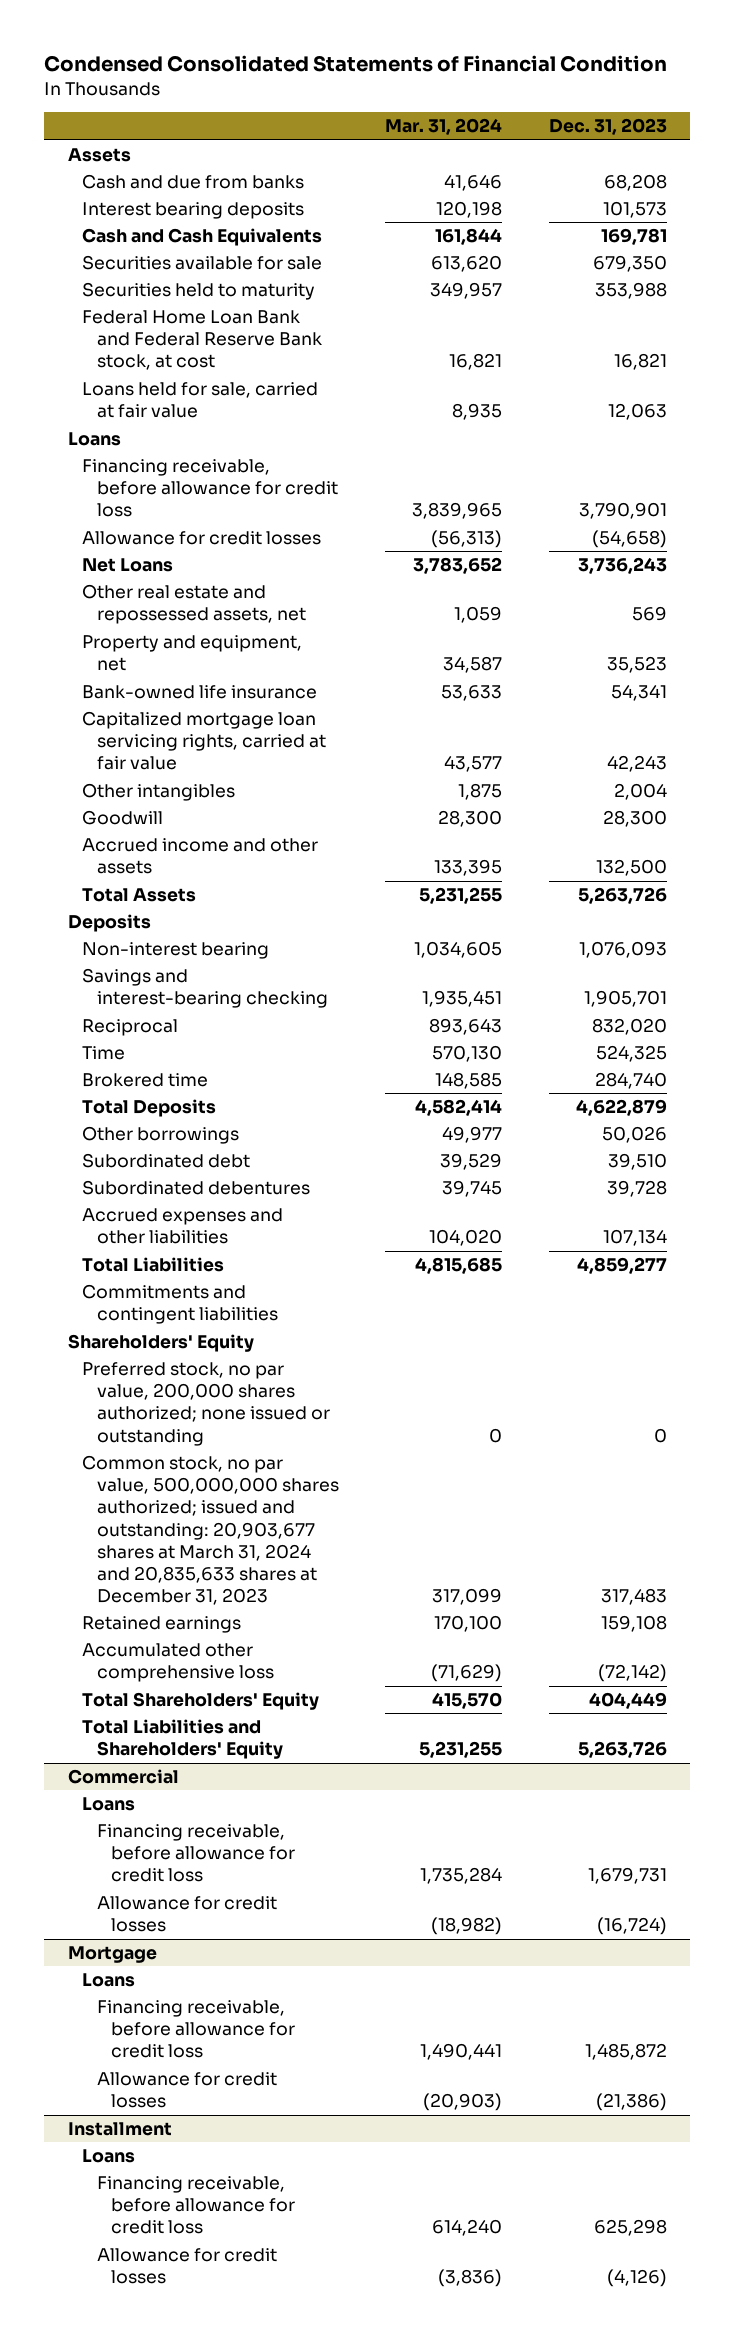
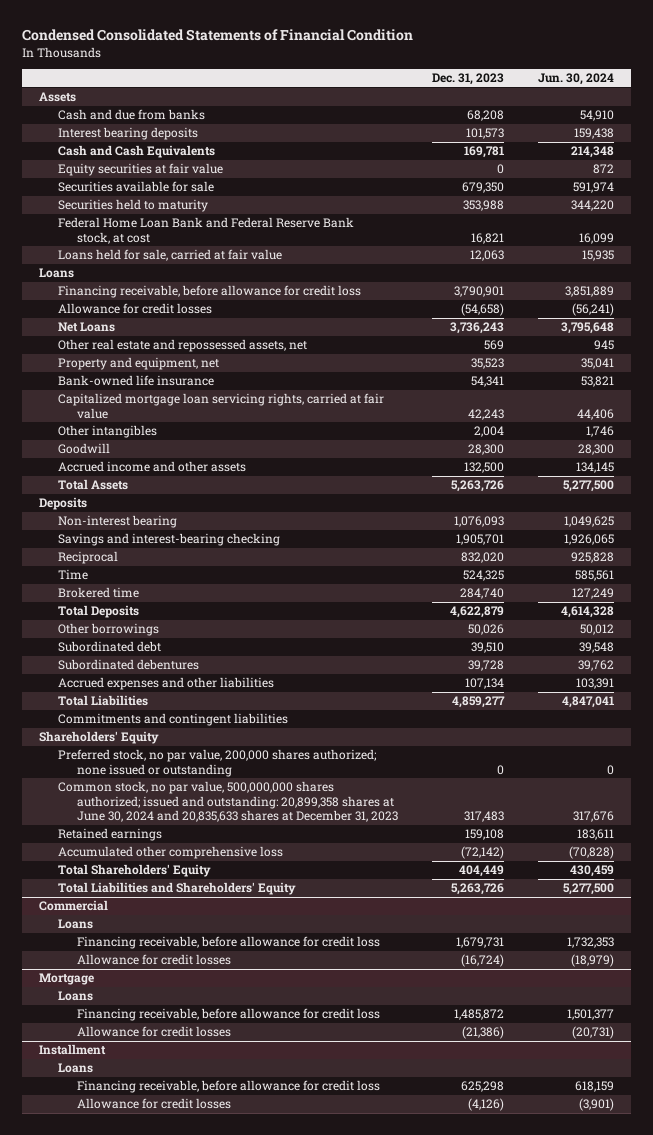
[385,118,503,136] Mar. 31, 2024 -> none
none -> [538,73,615,86] Jun. 30, 2024
none -> [57,163,223,177] Equity securities at fair value
[82,1455,339,1606] Common stock, no par value, 500,000,000 shares authorized; issued and outstanding: 20,903,677 shares at March 31, 2024 and 20,835,633 shares at December 31, 2023 -> [57,781,399,823] Common stock, no par value, 500,000,000 shares authorized; issued and outstanding: 20,899,358 shares at June 30, 2024 and 20,835,633 shares at December 31, 2023

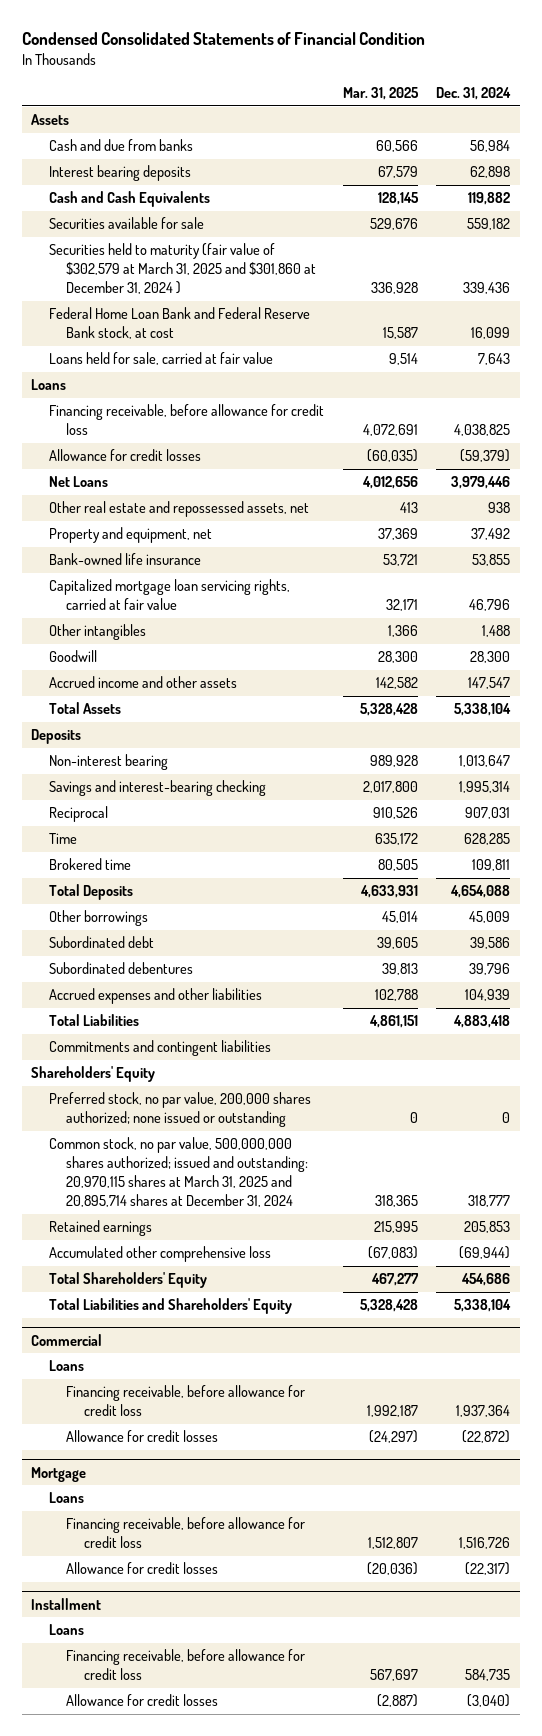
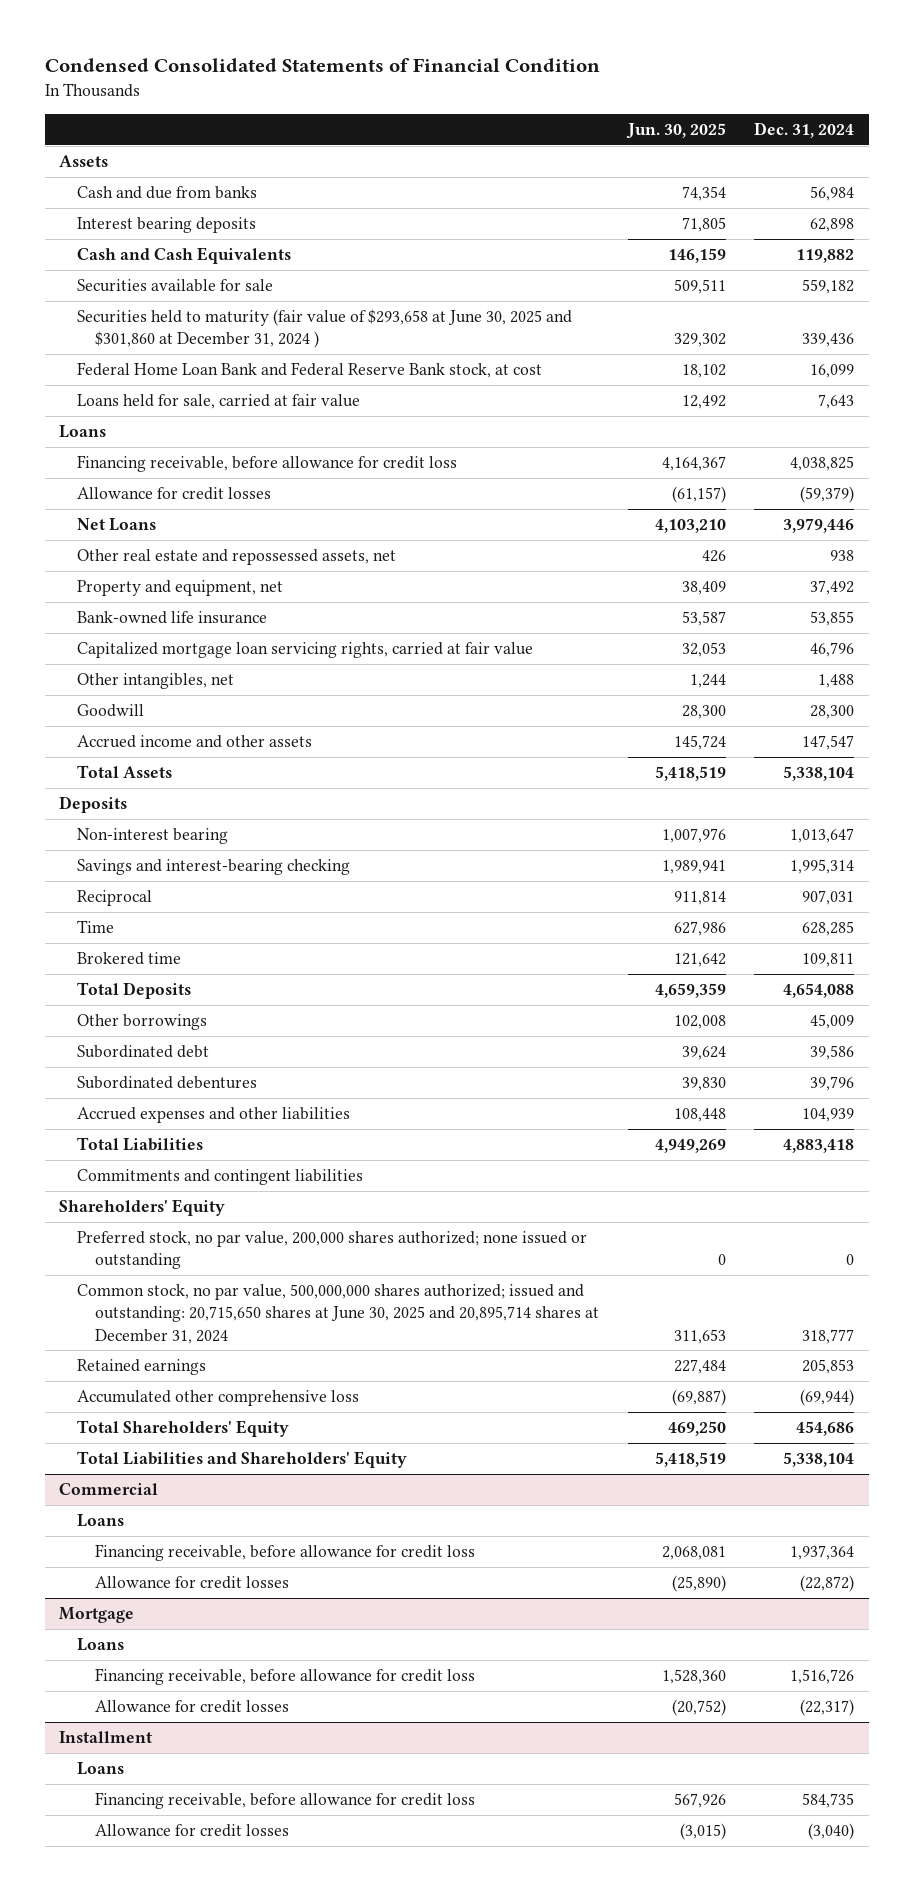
[342,86,419,100] Mar. 31, 2025 -> none
none -> [625,123,726,140] Jun. 30, 2025
[48,243,317,295] Securities held to maturity (fair value of $302,579 at March 31, 2025 and $301,860 at December 31, 2024 ) -> [77,309,573,349] Securities held to maturity (fair value of $293,658 at June 30, 2025 and $301,860 at December 31, 2024 )
[48,624,146,641] Other intangibles -> [77,673,235,690] Other intangibles, net
[48,1137,309,1208] Common stock, no par value, 500,000,000 shares authorized; issued and outstanding: 20,970,115 shares at March 31, 2025 and 20,895,714 shares at December 31, 2024 -> [77,1284,600,1344] Common stock, no par value, 500,000,000 shares authorized; issued and outstanding: 20,715,650 shares at June 30, 2025 and 20,895,714 shares at December 31, 2024

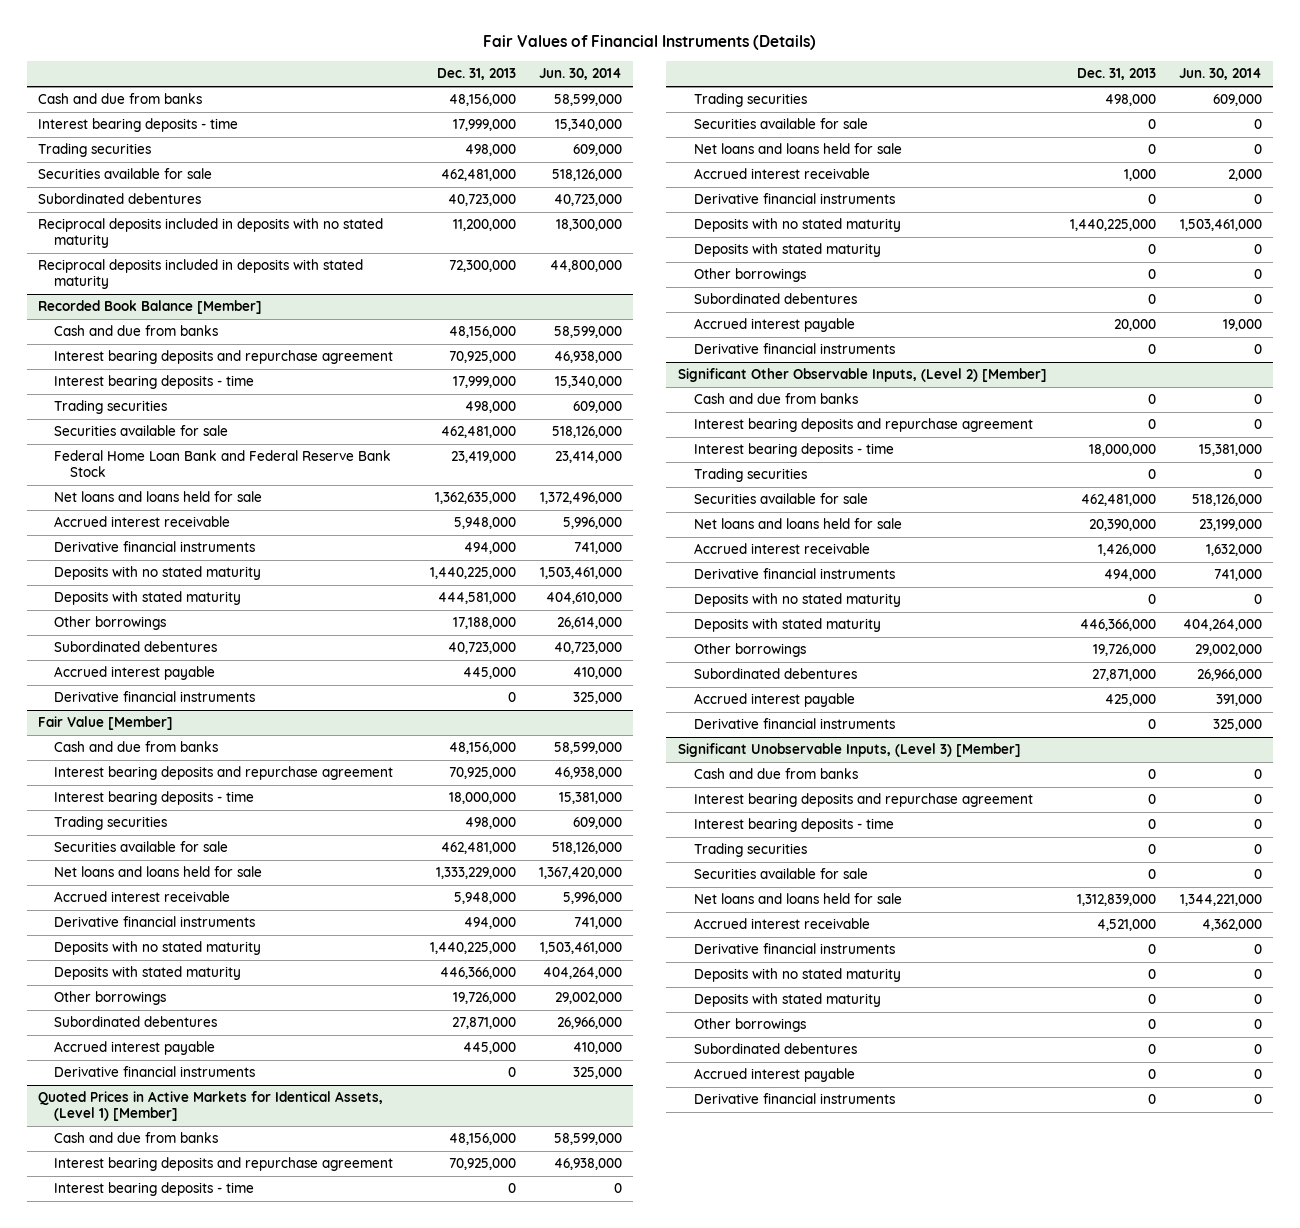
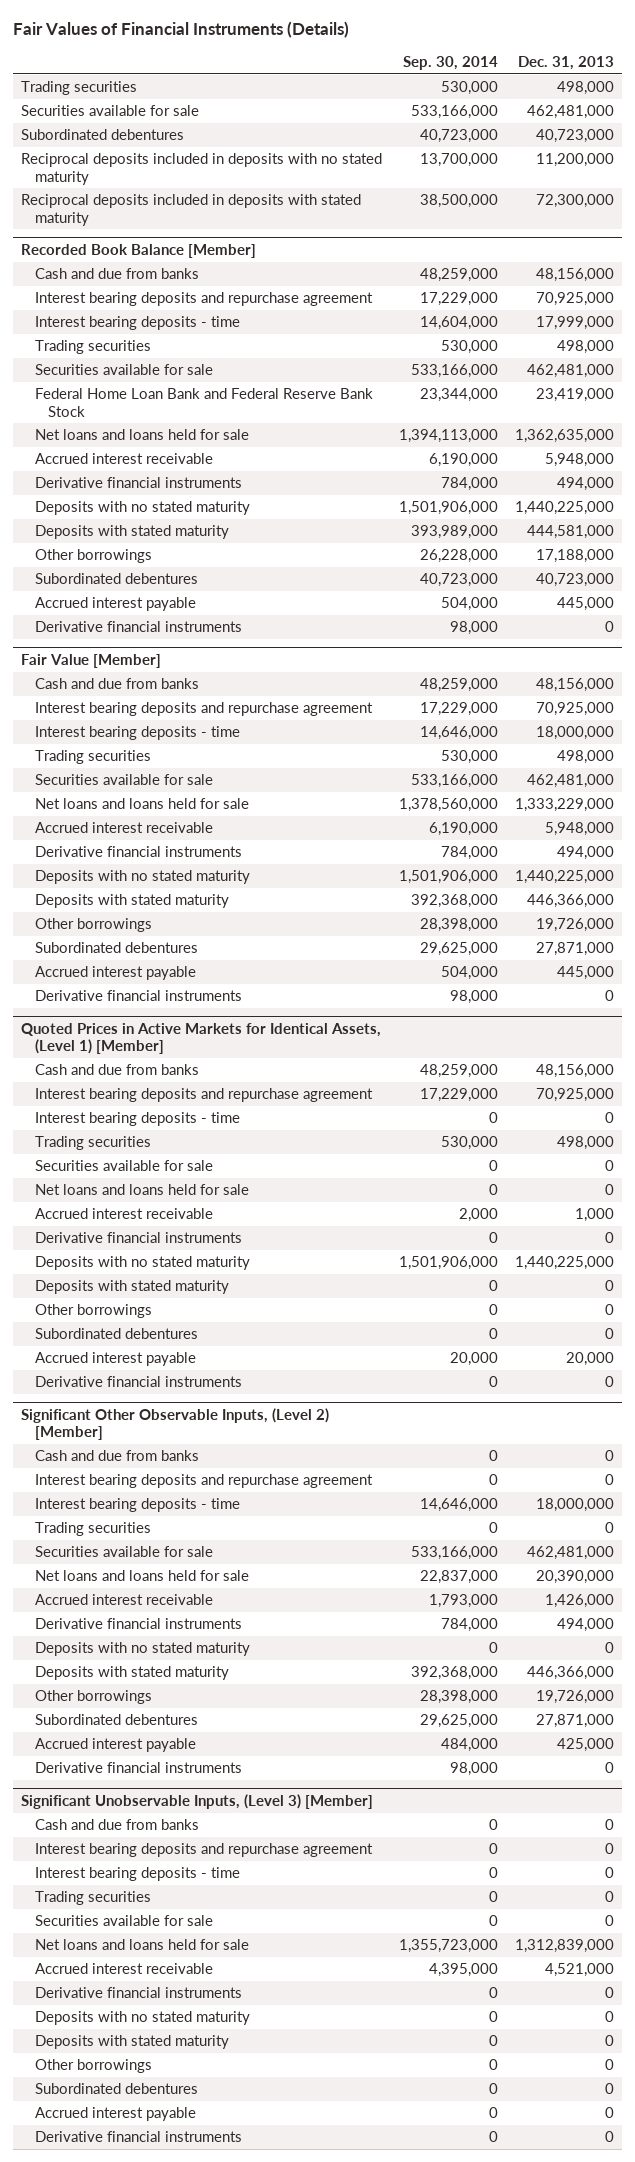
[538,68,622,81] Jun. 30, 2014 -> none
none -> [402,56,498,71] Sep. 30, 2014
[38,93,203,105] Cash and due from banks -> none
[38,118,239,133] Interest bearing deposits - time -> none

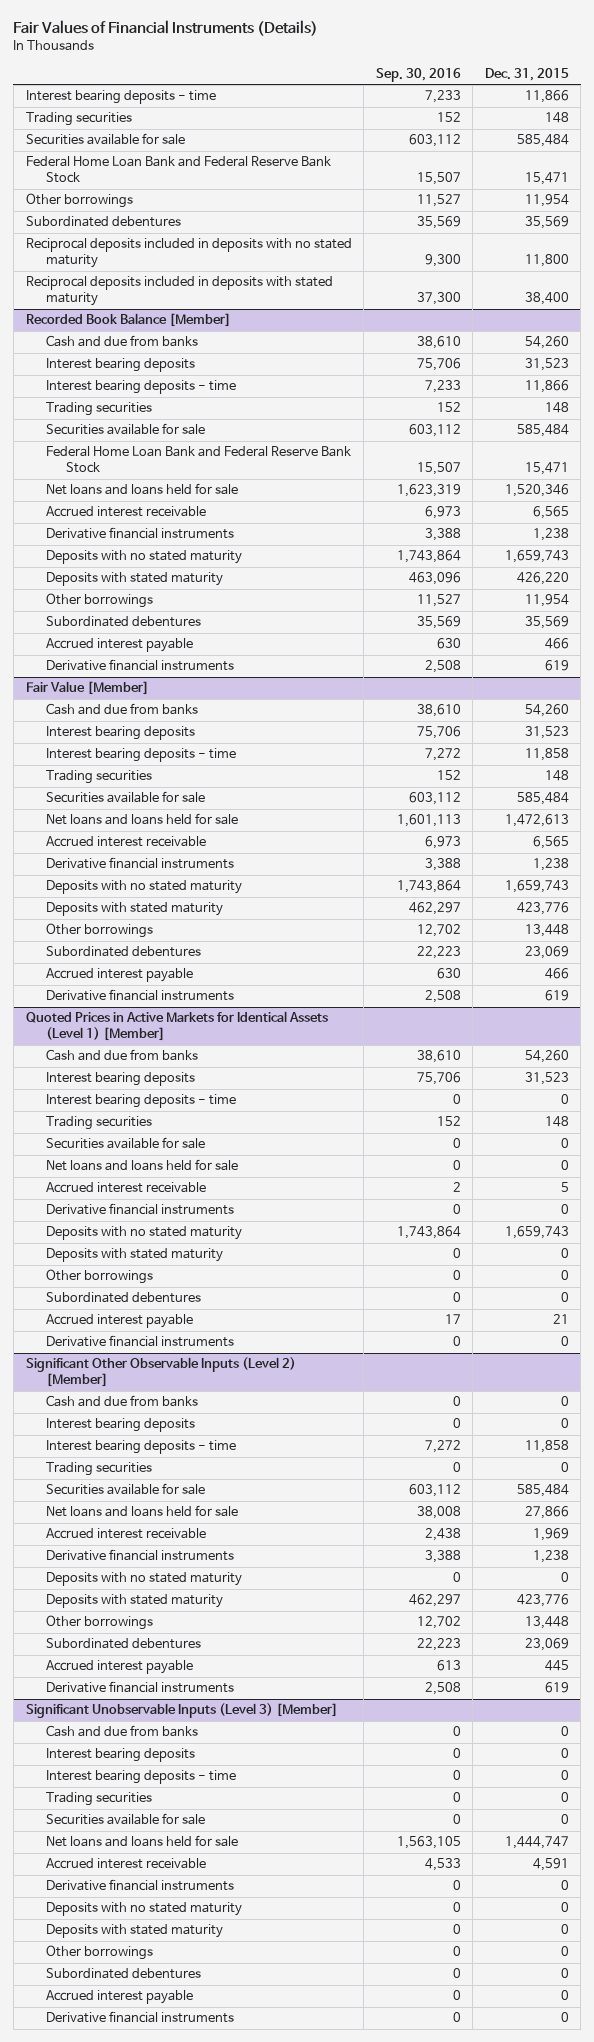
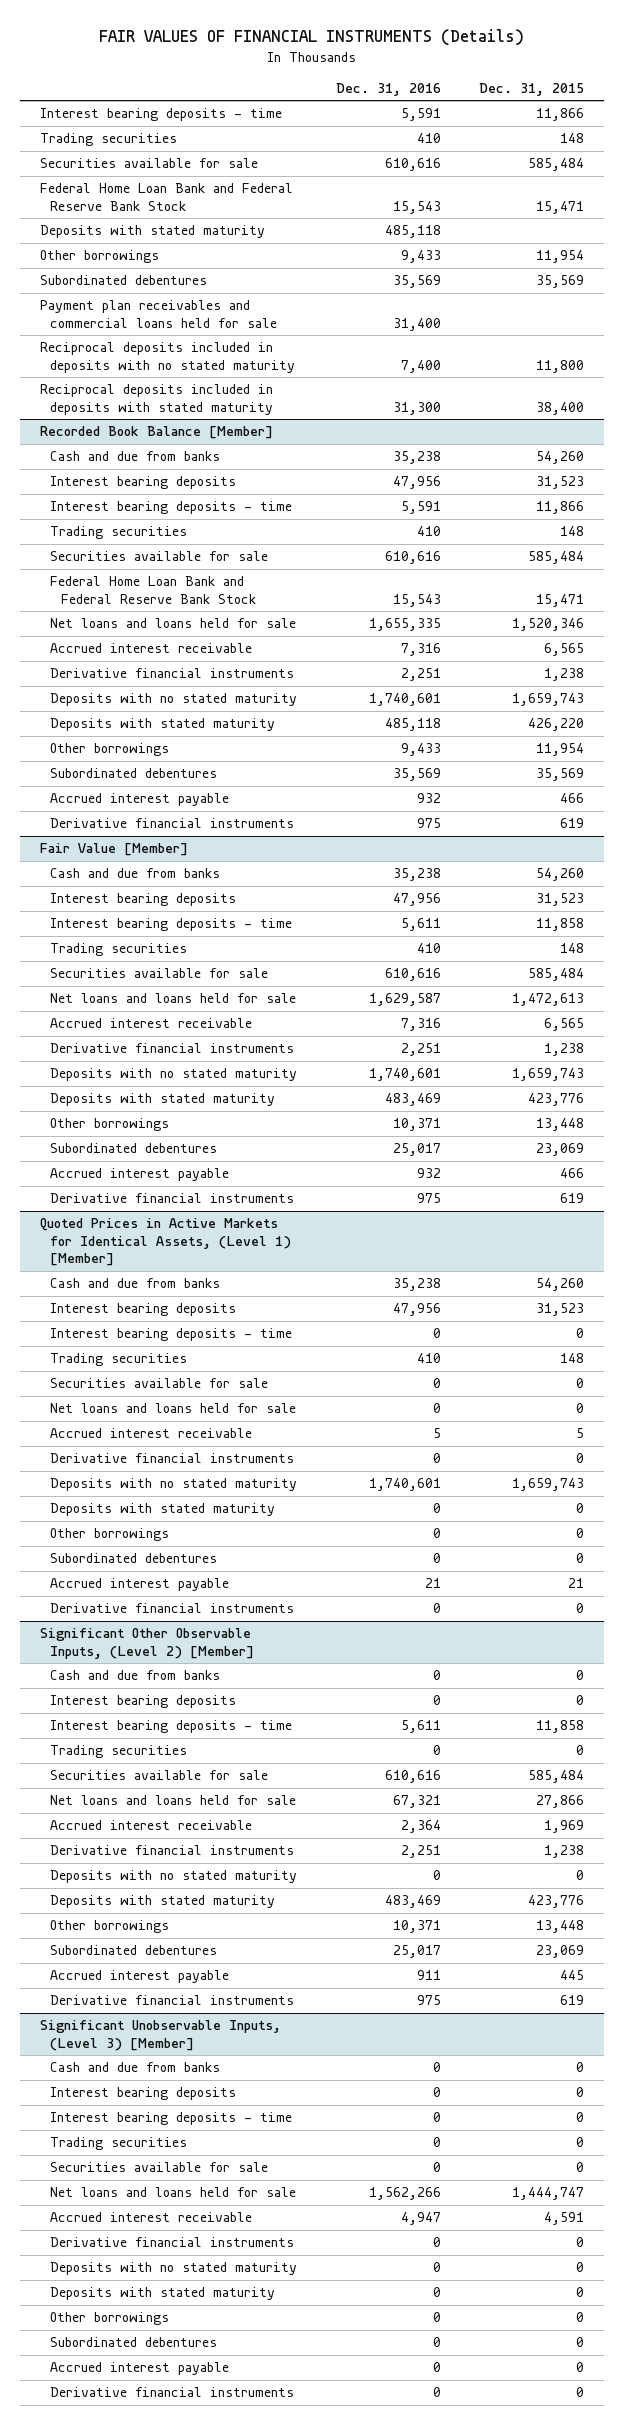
[13,19,319,36] Fair Values of Financial Instruments (Details) -> [98,29,524,47] FAIR VALUES OF FINANCIAL INSTRUMENTS (Details)
[375,67,461,82] Sep. 30, 2016 -> none
none -> [335,82,441,96] Dec. 31, 2016
none -> [39,225,265,239] Deposits with stated maturity
none -> [39,300,278,328] Payment plan receivables and commercial loans held for sale
[25,1011,328,1042] Quoted Prices in Active Markets for Identical Assets (Level 1) [Member] -> [39,1218,292,1267] Quoted Prices in Active Markets for Identical Assets, (Level 1) [Member]
[25,1357,296,1388] Significant Other Observable Inputs (Level 2) [Member] -> [39,1628,255,1659] Significant Other Observable Inputs, (Level 2) [Member]
[25,1703,338,1719] Significant Unobservable Inputs (Level 3) [Member] -> [39,2020,281,2051] Significant Unobservable Inputs, (Level 3) [Member]

